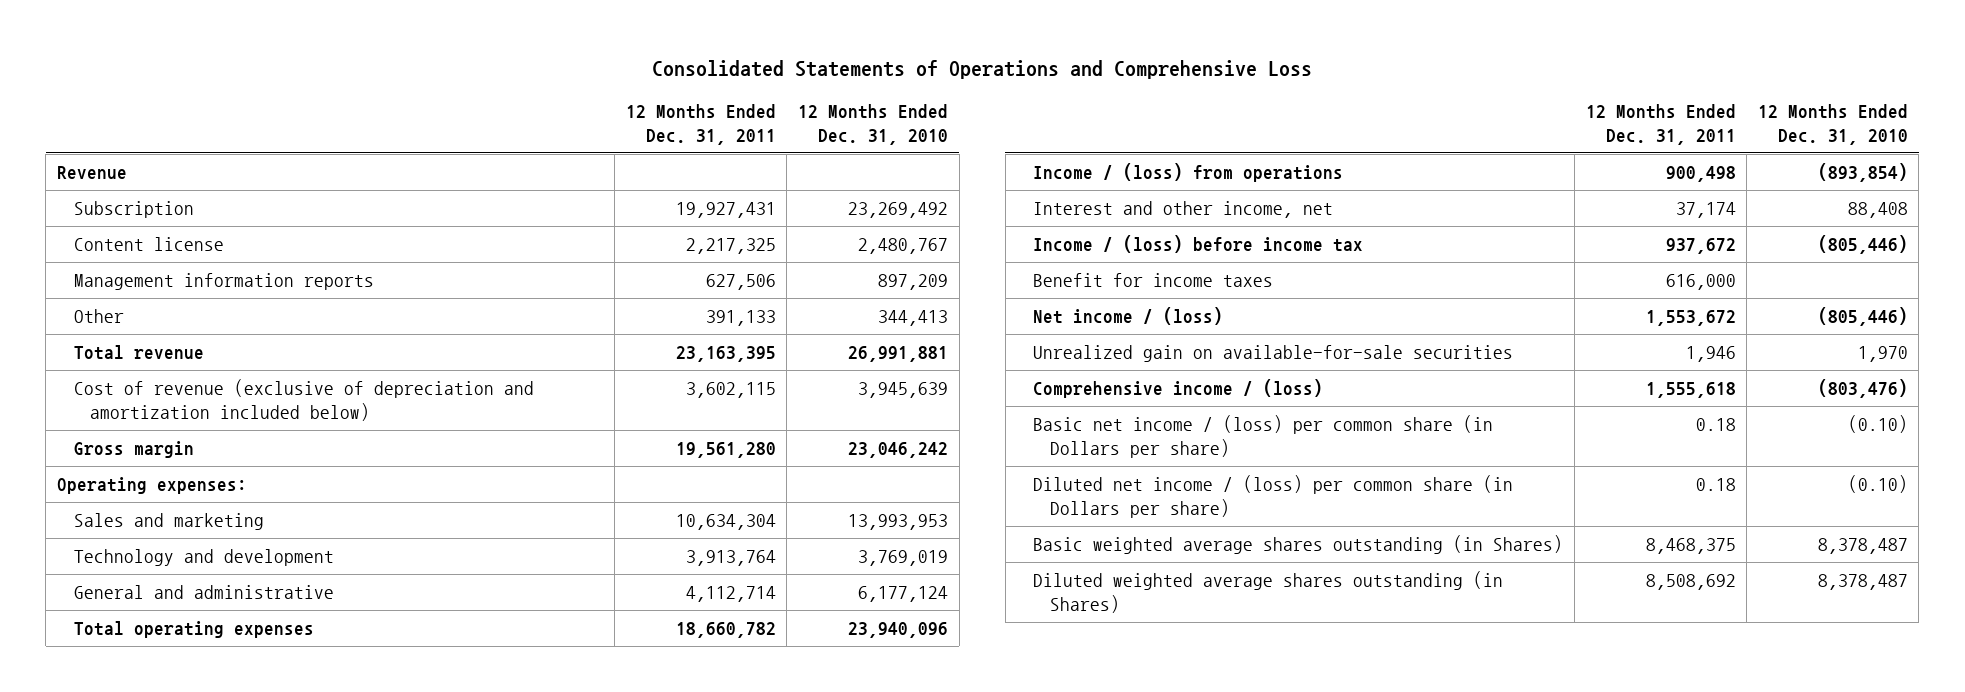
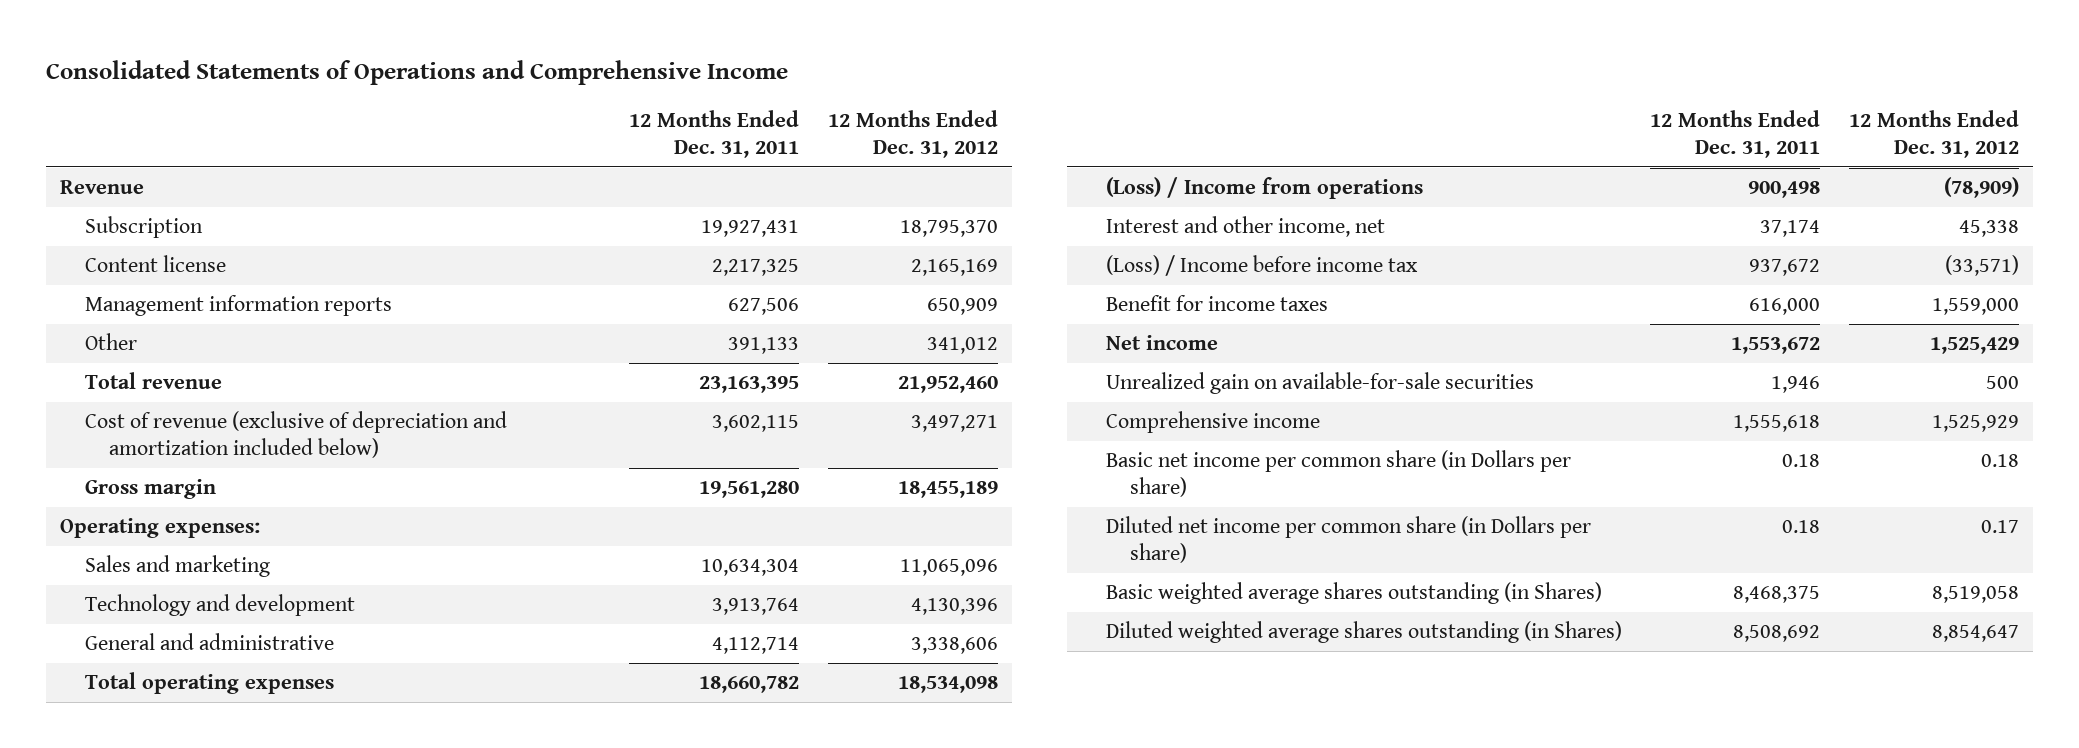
[652,59,1313,79] Consolidated Statements of Operations and Comprehensive Loss -> [45,60,788,86] Consolidated Statements of Operations and Comprehensive Income
[798,104,949,145] 12 Months Ended Dec. 31, 2010 -> none
none -> [828,110,999,159] 12 Months Ended Dec. 31, 2012
[1033,163,1344,183] Income / (loss) from operations -> [1105,177,1423,200] (Loss) / Income from operations
[1033,235,1364,254] Income / (loss) before income tax -> [1105,255,1418,277] (Loss) / Income before income tax
[1033,307,1224,326] Net income / (loss) -> [1105,335,1218,351] Net income
[1033,379,1324,399] Comprehensive income / (loss) -> [1105,411,1320,434] Comprehensive income
[1033,415,1494,458] Basic net income / (loss) per common share (in Dollars per share) -> [1105,450,1571,498] Basic net income per common share (in Dollars per share)
[1033,475,1514,518] Diluted net income / (loss) per common share (in Dollars per share) -> [1105,516,1591,564] Diluted net income per common share (in Dollars per share)

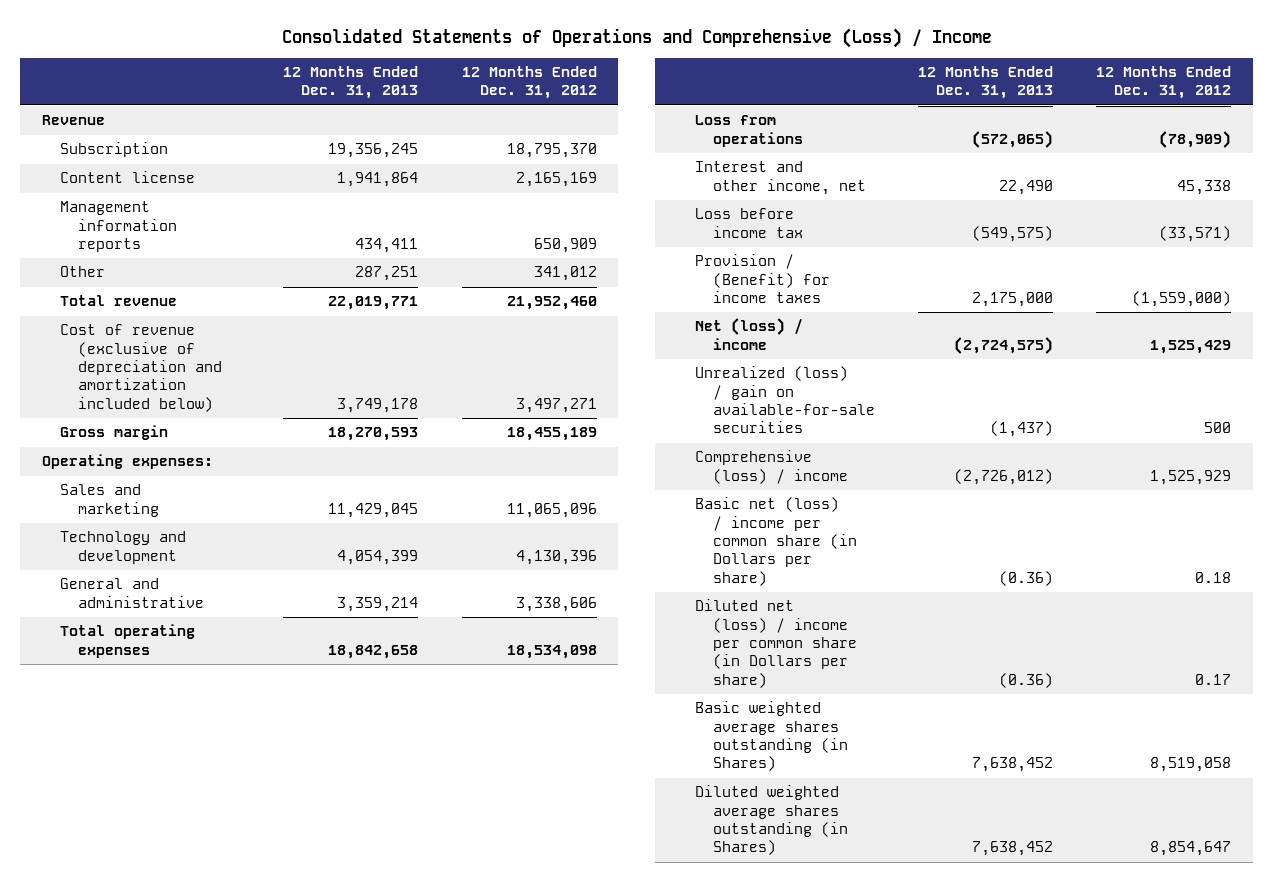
[45,60,788,86] Consolidated Statements of Operations and Comprehensive Income -> [281,27,992,48] Consolidated Statements of Operations and Comprehensive (Loss) / Income
[629,110,800,159] 12 Months Ended Dec. 31, 2011 -> none
none -> [283,66,419,100] 12 Months Ended Dec. 31, 2013
[1105,177,1423,200] (Loss) / Income from operations -> [694,115,803,147] Loss from operations
[1105,255,1418,277] (Loss) / Income before income tax -> [694,208,803,238] Loss before income tax
[1105,295,1328,312] Benefit for income taxes -> [694,254,830,304] Provision / (Benefit) for income taxes
[1932,298,2020,316] 1,559,000 -> [1132,291,1232,308] (1,559,000)
[1105,335,1218,351] Net income -> [694,318,803,350] Net (loss) / income
[1105,372,1534,395] Unrealized gain on available-for-sale securities -> [694,366,875,434] Unrealized (loss) / gain on available-for-sale securities
[1105,411,1320,434] Comprehensive income -> [694,450,848,484] Comprehensive (loss) / income
[1105,450,1571,498] Basic net income per common share (in Dollars per share) -> [694,497,857,586] Basic net (loss) / income per common share (in Dollars per share)
[1105,516,1591,564] Diluted net income per common share (in Dollars per share) -> [694,599,857,688] Diluted net (loss) / income per common share (in Dollars per share)

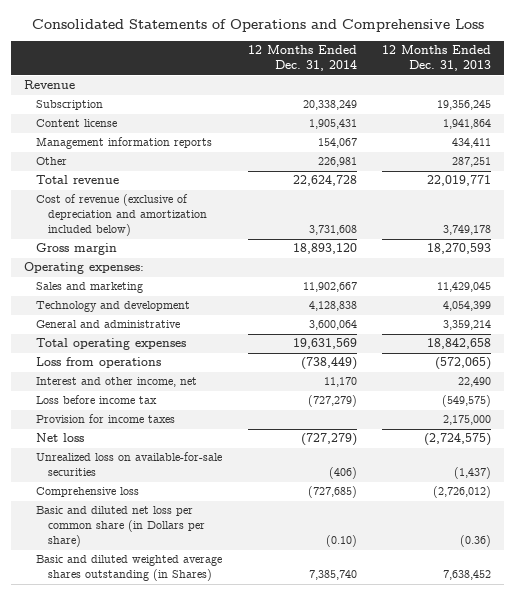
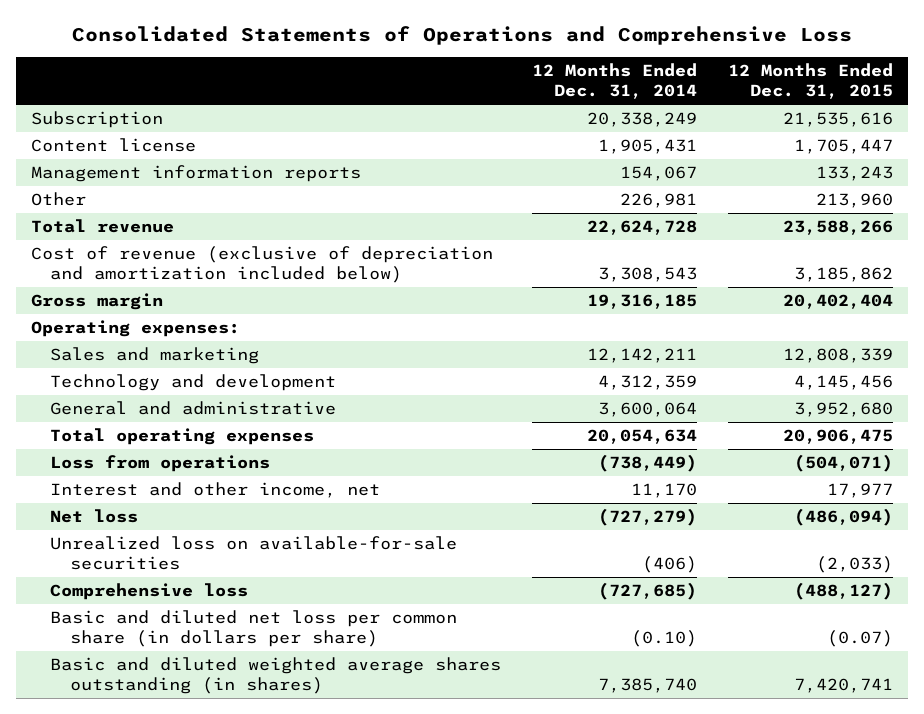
[382,45,492,72] 12 Months Ended Dec. 31, 2013 -> none
none -> [727,63,893,99] 12 Months Ended Dec. 31, 2015
[23,80,75,90] Revenue -> none
[308,225,357,236] 3,731,608 -> [597,267,697,283] 3,308,543
[292,243,357,255] 18,893,120 -> [586,294,697,310] 19,316,185
[302,282,357,293] 11,902,667 -> [586,348,697,364] 12,142,211
[308,301,357,312] 4,128,838 -> [597,375,697,391] 4,312,359
[292,338,357,350] 19,631,569 -> [586,429,697,445] 20,054,634
[36,395,158,405] Loss before income tax -> none
[36,414,176,424] Provision for income taxes -> none
[36,506,206,548] Basic and diluted net loss per common share (in Dollars per share) -> [50,610,458,648] Basic and diluted net loss per common share (in dollars per share)
[36,555,223,582] Basic and diluted weighted average shares outstanding (in Shares) -> [50,657,502,695] Basic and diluted weighted average shares outstanding (in shares)

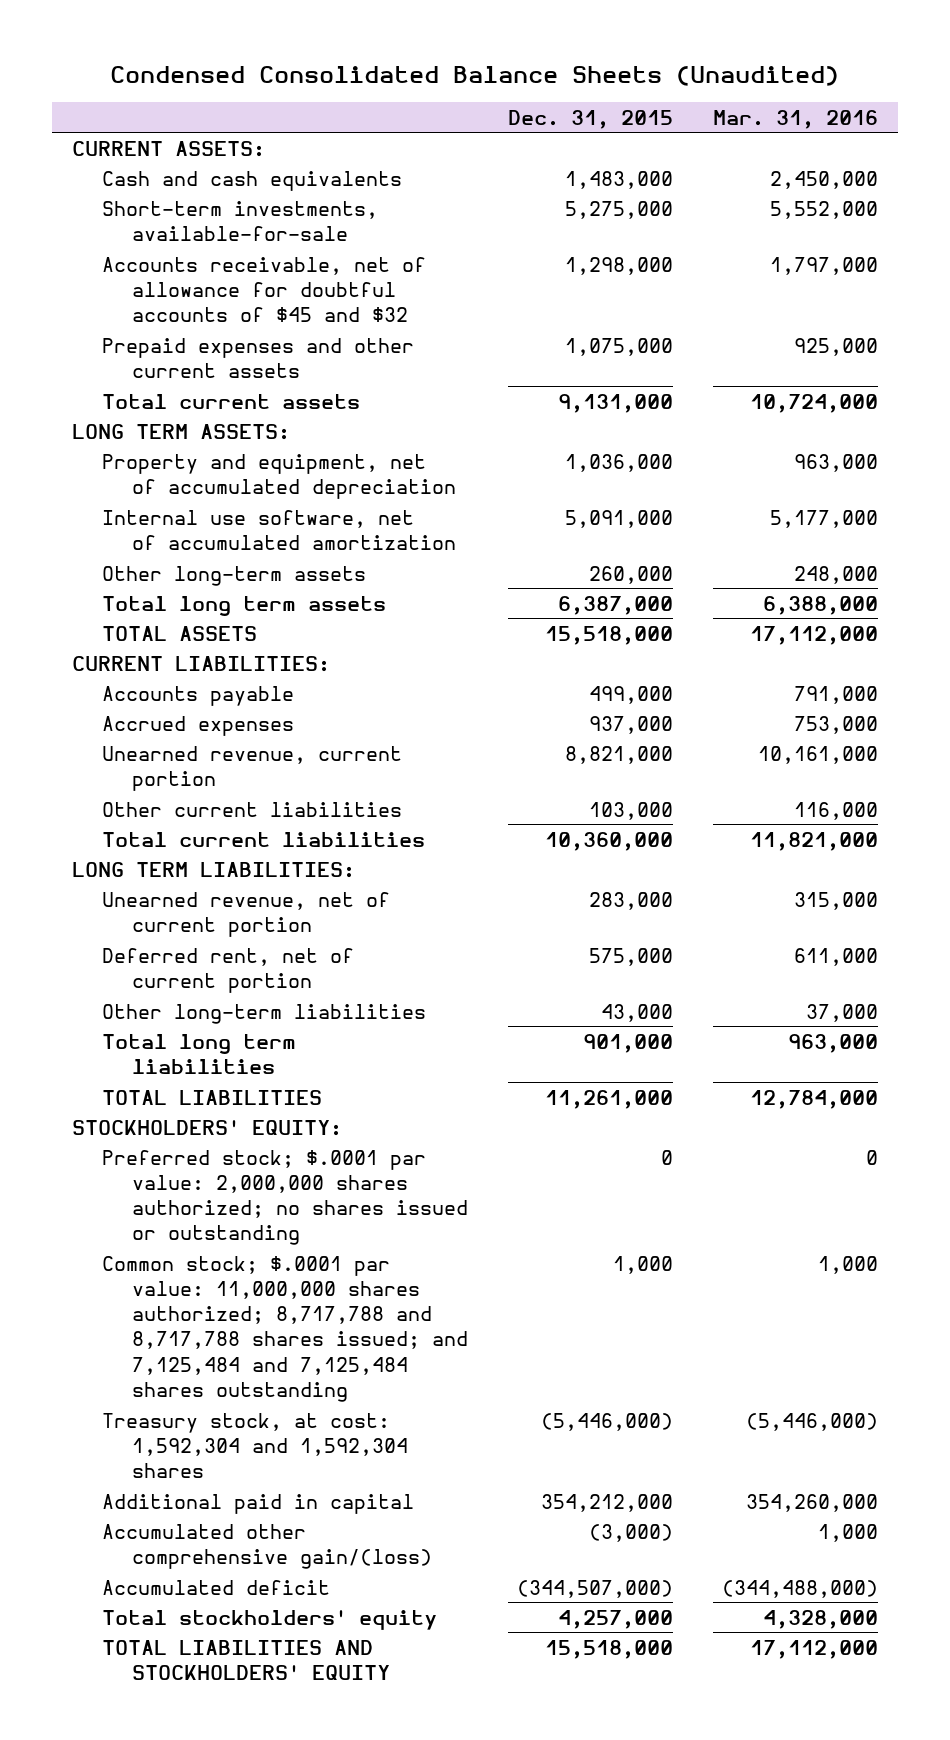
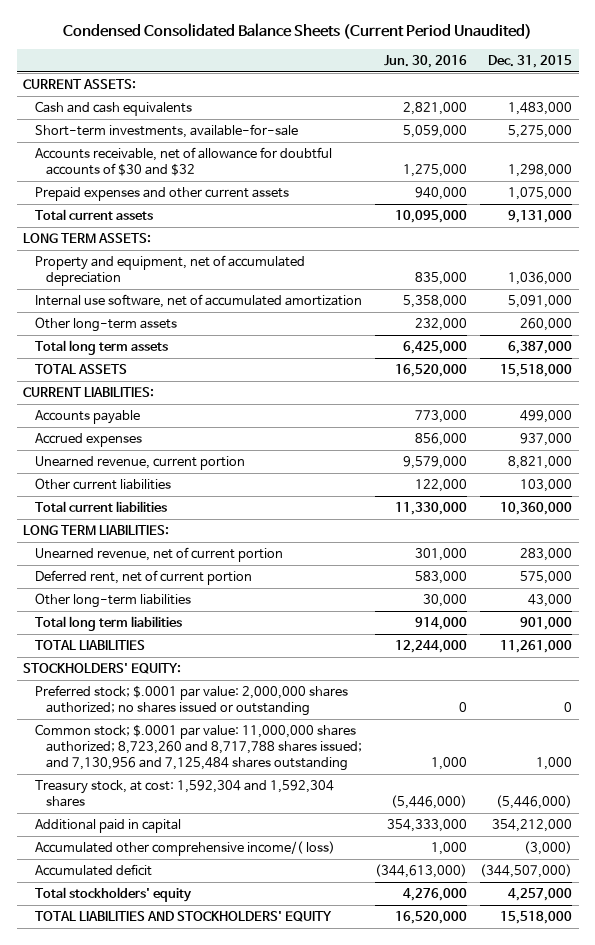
[110,65,840,86] Condensed Consolidated Balance Sheets (Unaudited) -> [62,23,532,40] Condensed Consolidated Balance Sheets (Current Period Unaudited)
[712,109,878,129] Mar. 31, 2016 -> none
none -> [384,54,468,68] Jun. 30, 2016
[102,256,427,323] Accounts receivable, net of allowance for doubtful accounts of $45 and $32 -> [34,147,332,176] Accounts receivable, net of allowance for doubtful accounts of $30 and $32
[102,1255,469,1402] Common stock; $.0001 par value: 11,000,000 shares authorized; 8,717,788 and 8,717,788 shares issued; and 7,125,484 and 7,125,484 shares outstanding -> [34,724,363,771] Common stock; $.0001 par value: 11,000,000 shares authorized; 8,723,260 and 8,717,788 shares issued; and 7,130,956 and 7,125,484 shares outstanding
[102,1523,433,1569] Accumulated other comprehensive gain/(loss) -> [34,841,335,857] Accumulated other comprehensive income/( loss)

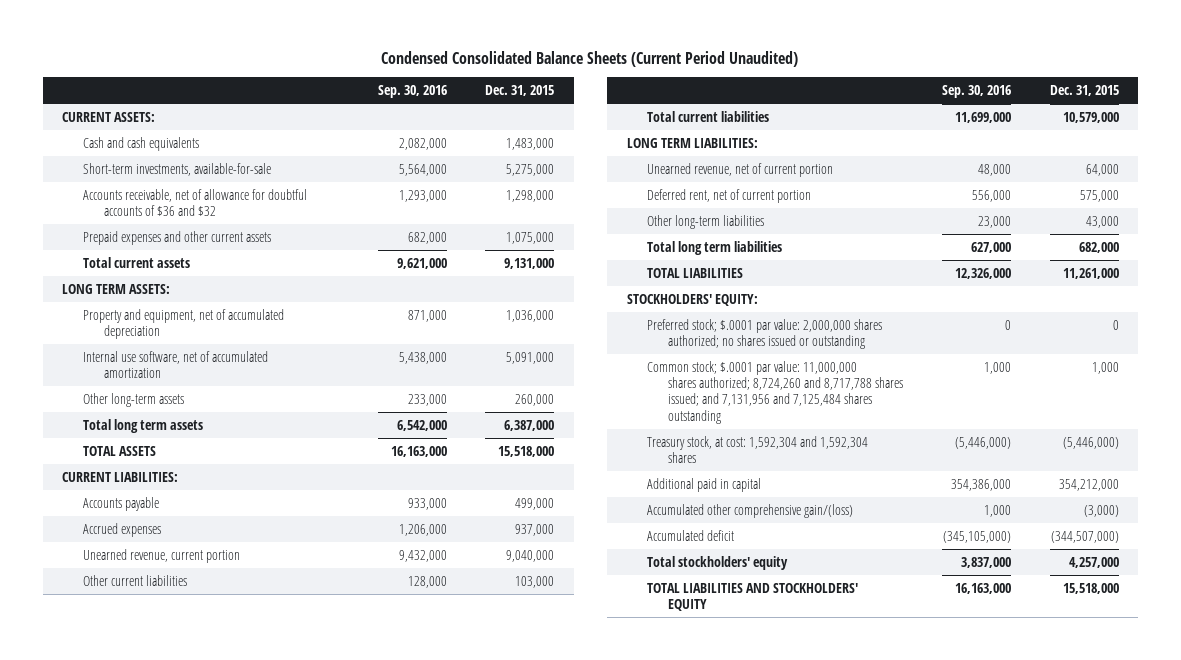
[384,54,468,68] Jun. 30, 2016 -> none
none -> [377,85,447,99] Sep. 30, 2016
[34,147,332,176] Accounts receivable, net of allowance for doubtful accounts of $30 and $32 -> [83,188,308,217] Accounts receivable, net of allowance for doubtful accounts of $36 and $32
[508,456,573,470] 8,821,000 -> [506,549,555,562] 9,040,000
[500,502,573,516] 10,360,000 -> [1062,111,1119,123] 10,579,000
[520,548,573,562] 283,000 -> [1085,163,1119,176] 64,000
[520,617,573,631] 901,000 -> [1078,241,1119,253] 682,000
[34,724,363,771] Common stock; $.0001 par value: 11,000,000 shares authorized; 8,723,260 and 8,717,788 shares issued; and 7,130,956 and 7,125,484 shares outstanding -> [647,360,904,424] Common stock; $.0001 par value: 11,000,000 shares authorized; 8,724,260 and 8,717,788 shares issued; and 7,131,956 and 7,125,484 shares outstanding
[34,841,335,857] Accumulated other comprehensive income/( loss) -> [647,503,854,518] Accumulated other comprehensive gain/(loss)

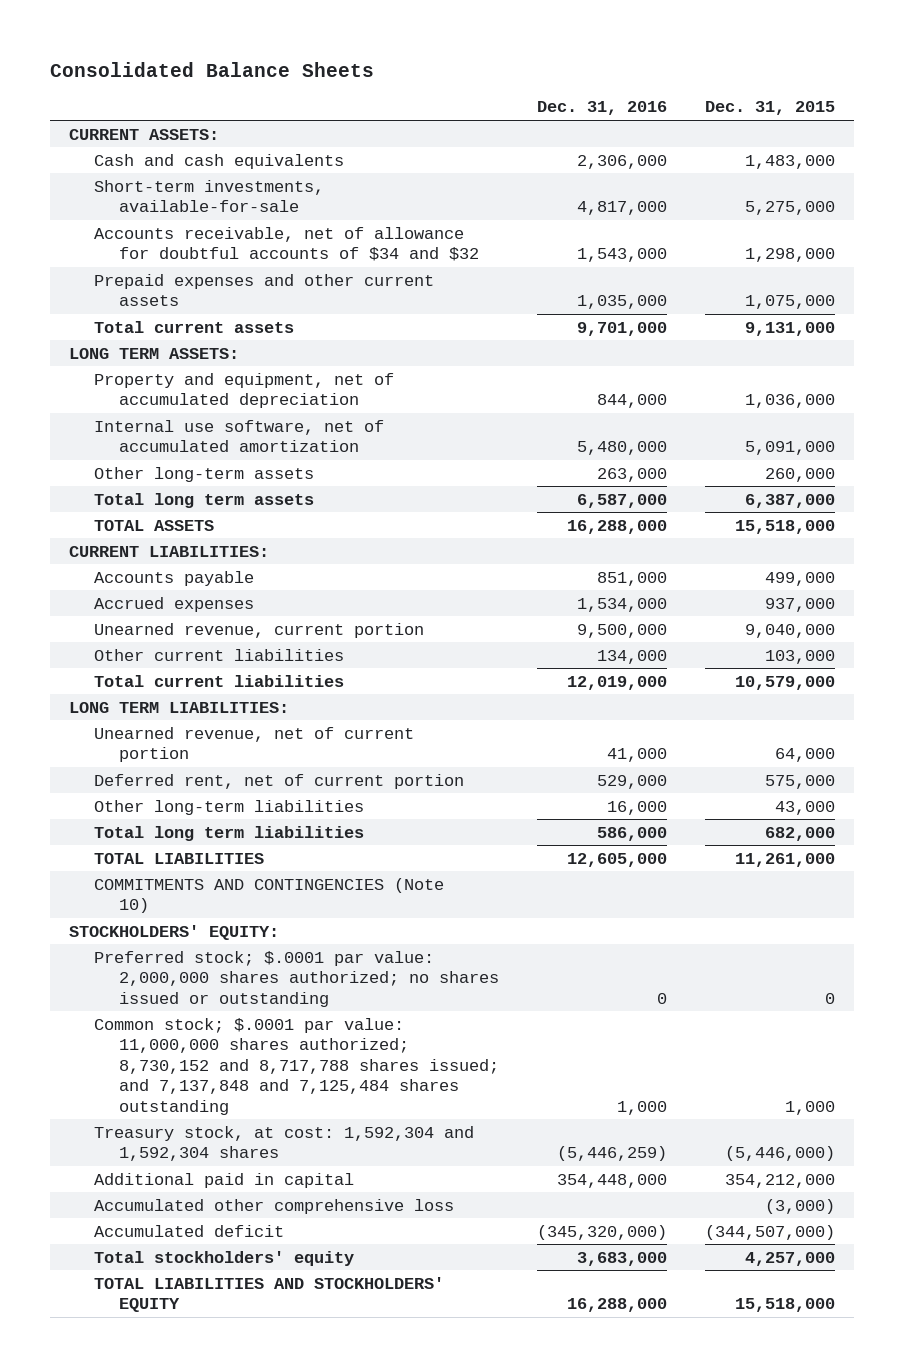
[381,50,799,67] Condensed Consolidated Balance Sheets (Current Period Unaudited) -> [50,61,375,77] Consolidated Balance Sheets
[377,85,447,99] Sep. 30, 2016 -> none
none -> [537,101,668,116] Dec. 31, 2016
[83,188,308,217] Accounts receivable, net of allowance for doubtful accounts of $36 and $32 -> [94,226,480,262] Accounts receivable, net of allowance for doubtful accounts of $34 and $32
none -> [94,877,445,914] COMMITMENTS AND CONTINGENCIES (Note 10)
[647,360,904,424] Common stock; $.0001 par value: 11,000,000 shares authorized; 8,724,260 and 8,717,788 shares issued; and 7,131,956 and 7,125,484 shares outstanding -> [94,1017,500,1115] Common stock; $.0001 par value: 11,000,000 shares authorized; 8,730,152 and 8,717,788 shares issued; and 7,137,848 and 7,125,484 shares outstanding
[647,503,854,518] Accumulated other comprehensive gain/(loss) -> [94,1198,455,1214] Accumulated other comprehensive loss

